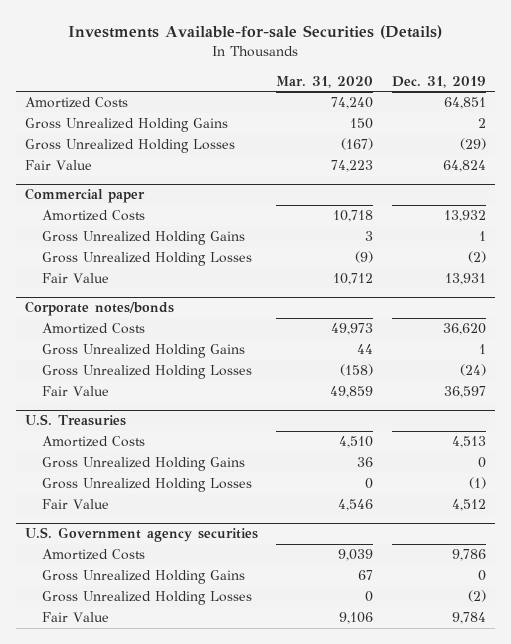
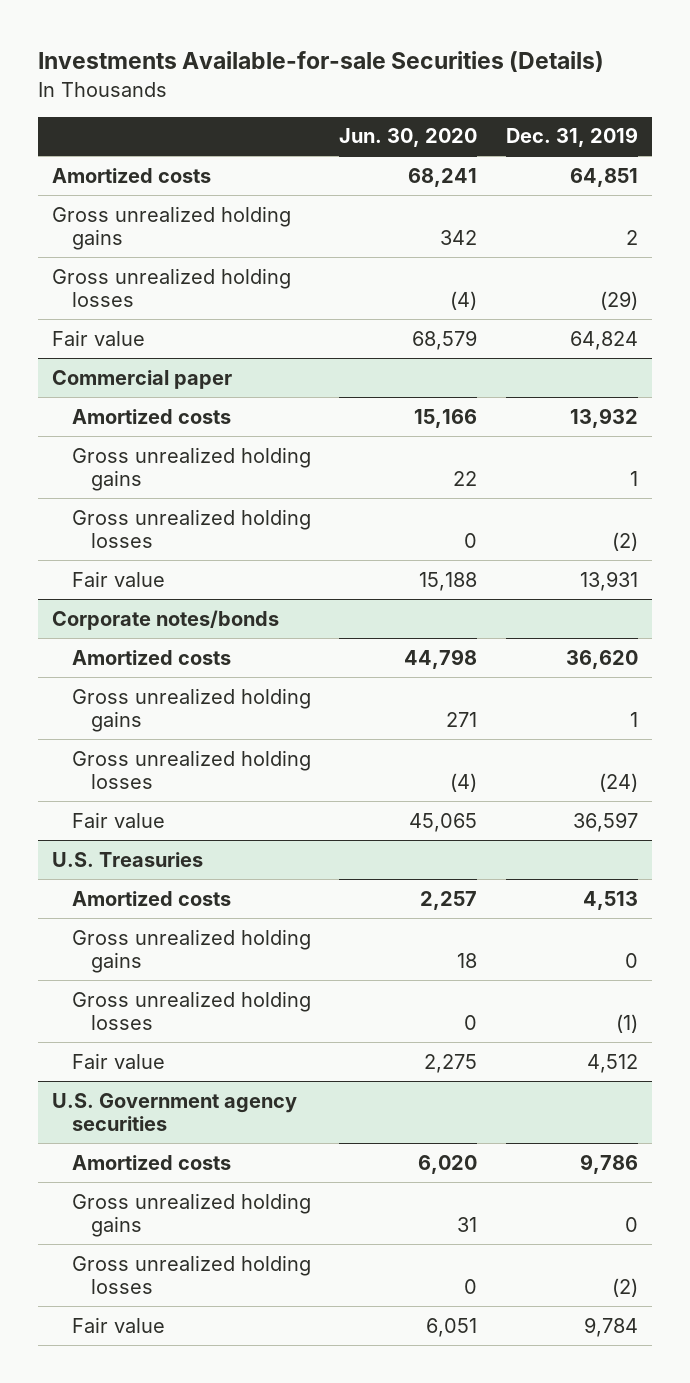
[276,75,374,88] Mar. 31, 2020 -> none
none -> [339,128,478,148] Jun. 30, 2020
[24,97,128,109] Amortized Costs -> [52,167,212,183] Amortized costs
[24,118,228,133] Gross Unrealized Holding Gains -> [52,205,292,250] Gross unrealized holding gains
[24,139,235,154] Gross Unrealized Holding Losses -> [52,267,292,307] Gross unrealized holding losses
[24,160,92,171] Fair Value -> [52,329,146,346] Fair value
[41,210,145,222] Amortized Costs -> [71,408,231,424] Amortized costs
[41,231,245,246] Gross Unrealized Holding Gains -> [71,446,311,491] Gross unrealized holding gains
[41,252,252,267] Gross Unrealized Holding Losses -> [71,508,311,548] Gross unrealized holding losses
[41,273,109,284] Fair Value -> [71,570,165,587] Fair value
[41,323,145,335] Amortized Costs -> [71,649,231,665] Amortized costs
[41,344,245,359] Gross Unrealized Holding Gains -> [71,687,311,732] Gross unrealized holding gains
[41,365,252,380] Gross Unrealized Holding Losses -> [71,749,311,789] Gross unrealized holding losses
[41,386,109,397] Fair Value -> [71,811,165,828] Fair value
[41,436,145,448] Amortized Costs -> [71,890,231,906] Amortized costs
[41,457,245,472] Gross Unrealized Holding Gains -> [71,928,311,973] Gross unrealized holding gains
[41,478,252,493] Gross Unrealized Holding Losses -> [71,990,311,1030] Gross unrealized holding losses
[41,499,109,510] Fair Value -> [71,1052,165,1069] Fair value
[41,549,145,561] Amortized Costs -> [71,1154,231,1170] Amortized costs
[41,570,245,585] Gross Unrealized Holding Gains -> [71,1192,311,1237] Gross unrealized holding gains
[41,591,252,606] Gross Unrealized Holding Losses -> [71,1254,311,1294] Gross unrealized holding losses
[41,612,109,623] Fair Value -> [71,1316,165,1333] Fair value

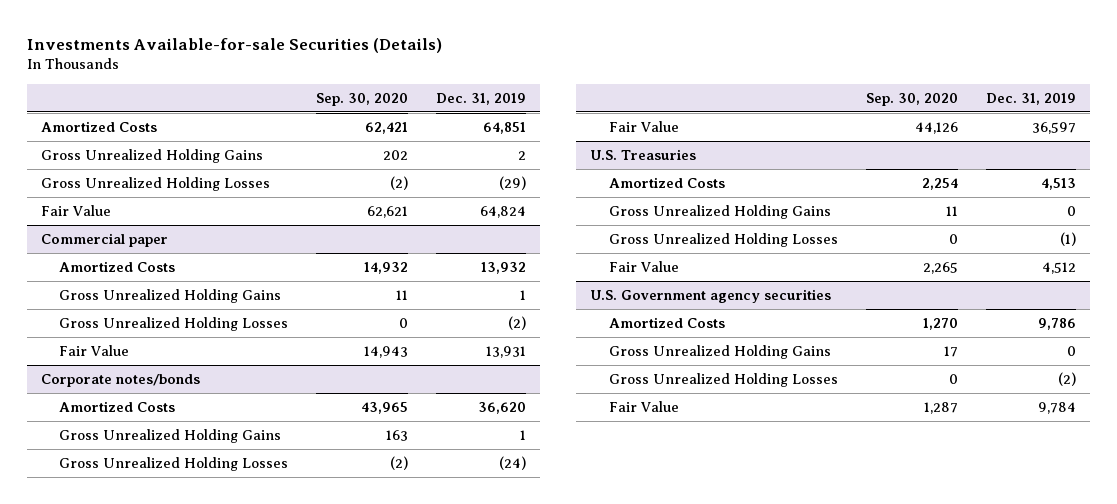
[339,128,478,148] Jun. 30, 2020 -> none
none -> [316,92,409,106] Sep. 30, 2020
[52,167,212,183] Amortized costs -> [41,120,158,132] Amortized Costs
[52,205,292,250] Gross unrealized holding gains -> [41,148,264,163] Gross Unrealized Holding Gains
[52,267,292,307] Gross unrealized holding losses -> [41,176,271,191] Gross Unrealized Holding Losses
[52,329,146,346] Fair value -> [41,204,112,216] Fair Value
[71,408,231,424] Amortized costs -> [59,260,176,272] Amortized Costs
[71,446,311,491] Gross unrealized holding gains -> [59,288,282,303] Gross Unrealized Holding Gains
[71,508,311,548] Gross unrealized holding losses -> [59,316,289,331] Gross Unrealized Holding Losses
[71,570,165,587] Fair value -> [59,344,130,356] Fair Value
[71,649,231,665] Amortized costs -> [59,400,176,412] Amortized Costs
[71,687,311,732] Gross unrealized holding gains -> [59,428,282,443] Gross Unrealized Holding Gains
[71,749,311,789] Gross unrealized holding losses -> [59,456,289,471] Gross Unrealized Holding Losses
[71,811,165,828] Fair value -> [608,120,679,132] Fair Value
[71,890,231,906] Amortized costs -> [608,176,725,188] Amortized Costs
[71,928,311,973] Gross unrealized holding gains -> [608,204,831,219] Gross Unrealized Holding Gains
[71,990,311,1030] Gross unrealized holding losses -> [608,232,838,247] Gross Unrealized Holding Losses
[71,1052,165,1069] Fair value -> [608,260,679,272] Fair Value
[71,1154,231,1170] Amortized costs -> [608,316,725,328] Amortized Costs
[71,1192,311,1237] Gross unrealized holding gains -> [608,344,831,359] Gross Unrealized Holding Gains
[71,1254,311,1294] Gross unrealized holding losses -> [608,372,838,387] Gross Unrealized Holding Losses
[71,1316,165,1333] Fair value -> [608,400,679,412] Fair Value

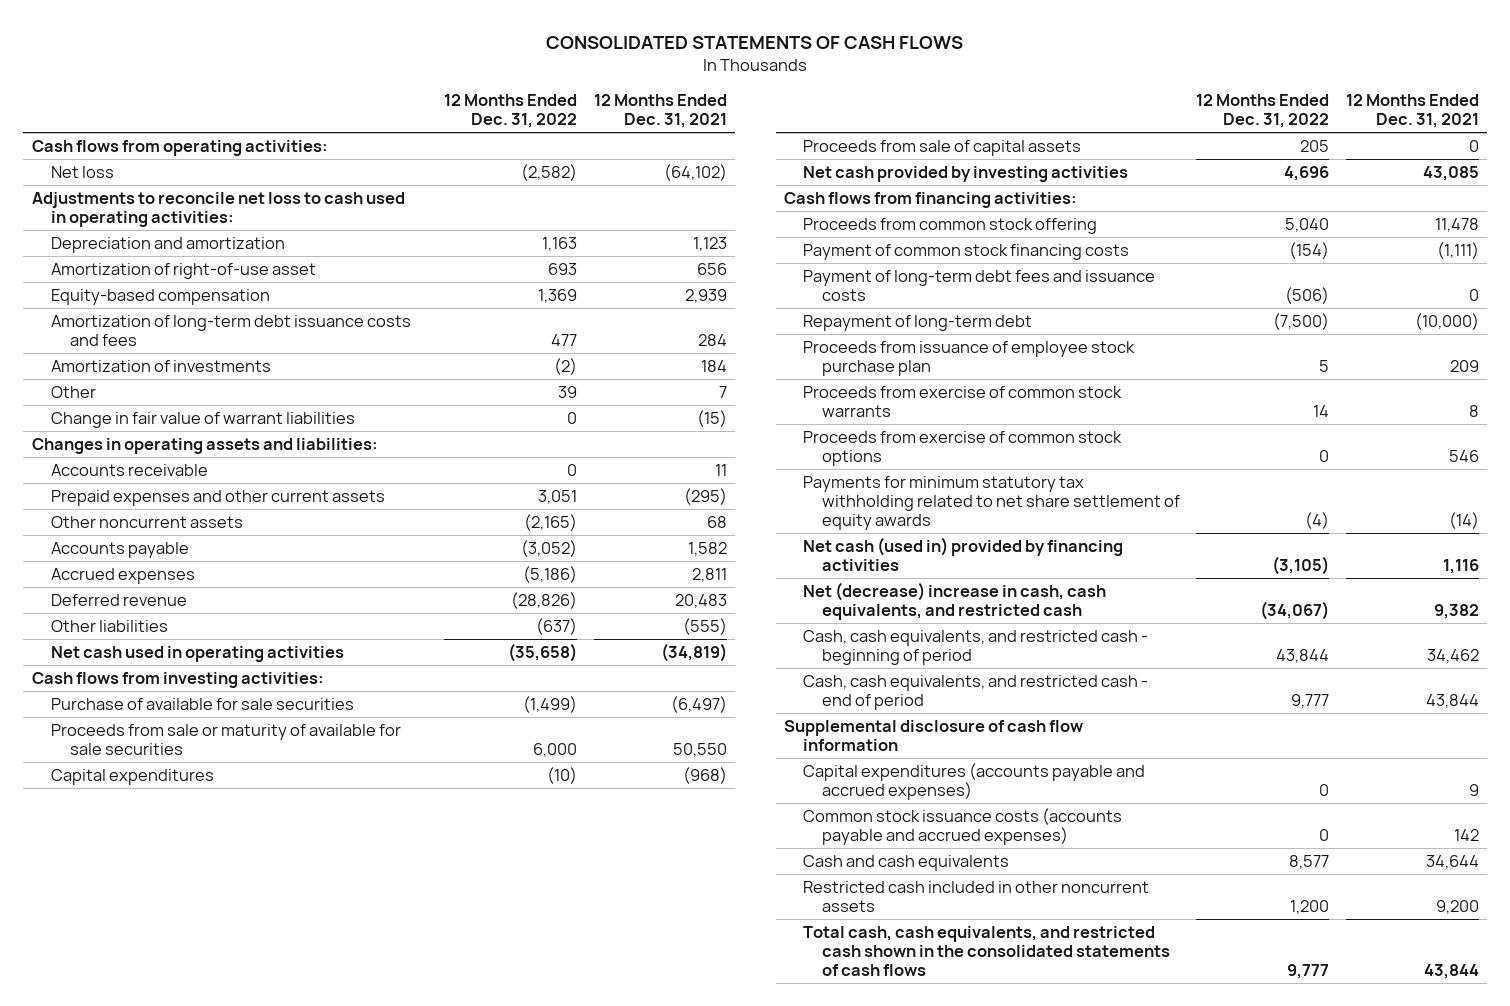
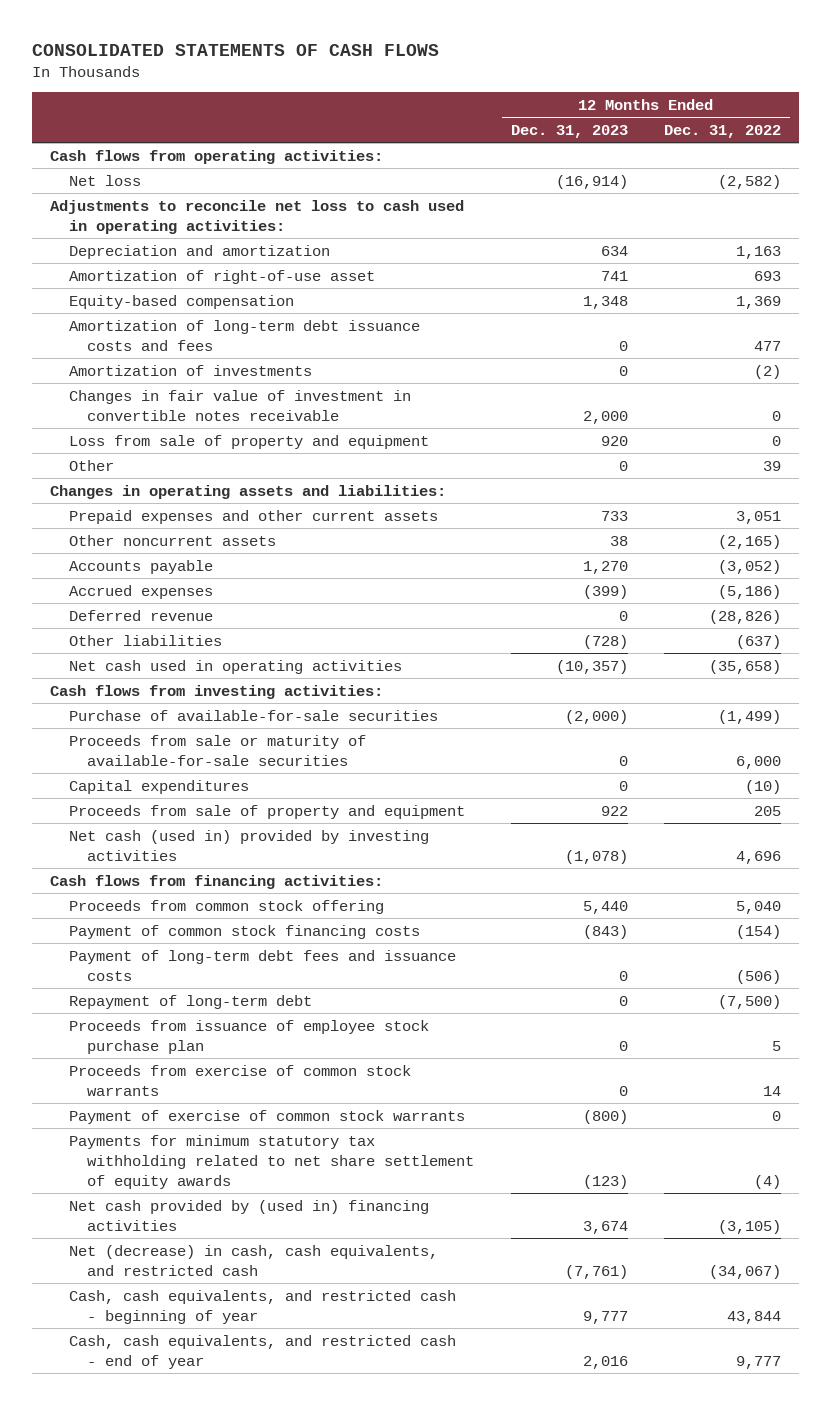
[593,93,727,129] 12 Months Ended Dec. 31, 2021 -> none
none -> [510,125,628,139] Dec. 31, 2023
none -> [68,389,411,421] Changes in fair value of investment in convertible notes receivable
none -> [68,434,429,449] Loss from sale of property and equipment
[50,411,355,428] Change in fair value of warrant liabilities -> none
[50,463,208,476] Accounts receivable -> none
[50,697,354,710] Purchase of available for sale securities -> [68,709,438,721] Purchase of available-for-sale securities
[50,723,401,756] Proceeds from sale or maturity of available for sale securities -> [68,734,366,766] Proceeds from sale or maturity of available-for-sale securities
[802,139,1081,156] Proceeds from sale of capital assets -> [68,804,465,819] Proceeds from sale of property and equipment
[802,165,1128,182] Net cash provided by investing activities -> [68,829,429,861] Net cash (used in) provided by investing activities
[802,430,1122,467] Proceeds from exercise of common stock options -> none
none -> [68,1109,465,1124] Payment of exercise of common stock warrants
[783,719,1083,752] Supplemental disclosure of cash flow information -> none
[802,762,1145,801] Capital expenditures (accounts payable and accrued expenses) -> none
[802,807,1122,846] Common stock issuance costs (accounts payable and accrued expenses) -> none
[802,854,1009,871] Cash and cash equivalents -> none
[802,880,1149,913] Restricted cash included in other noncurrent assets -> none
[802,925,1170,977] Total cash, cash equivalents, and restricted cash shown in the consolidated statements of cash flows -> none
[802,536,1123,572] Net cash (used in) provided by financing activities -> [68,1199,429,1231] Net cash provided by (used in) financing activities
[802,581,1106,621] Net (decrease) increase in cash, cash equivalents, and restricted cash -> [68,1244,438,1276] Net (decrease) in cash, cash equivalents, and restricted cash
[802,629,1148,666] Cash, cash equivalents, and restricted cash - beginning of period -> [68,1289,456,1324] Cash, cash equivalents, and restricted cash - beginning of year
[802,674,1148,711] Cash, cash equivalents, and restricted cash - end of period -> [68,1334,456,1369] Cash, cash equivalents, and restricted cash - end of year

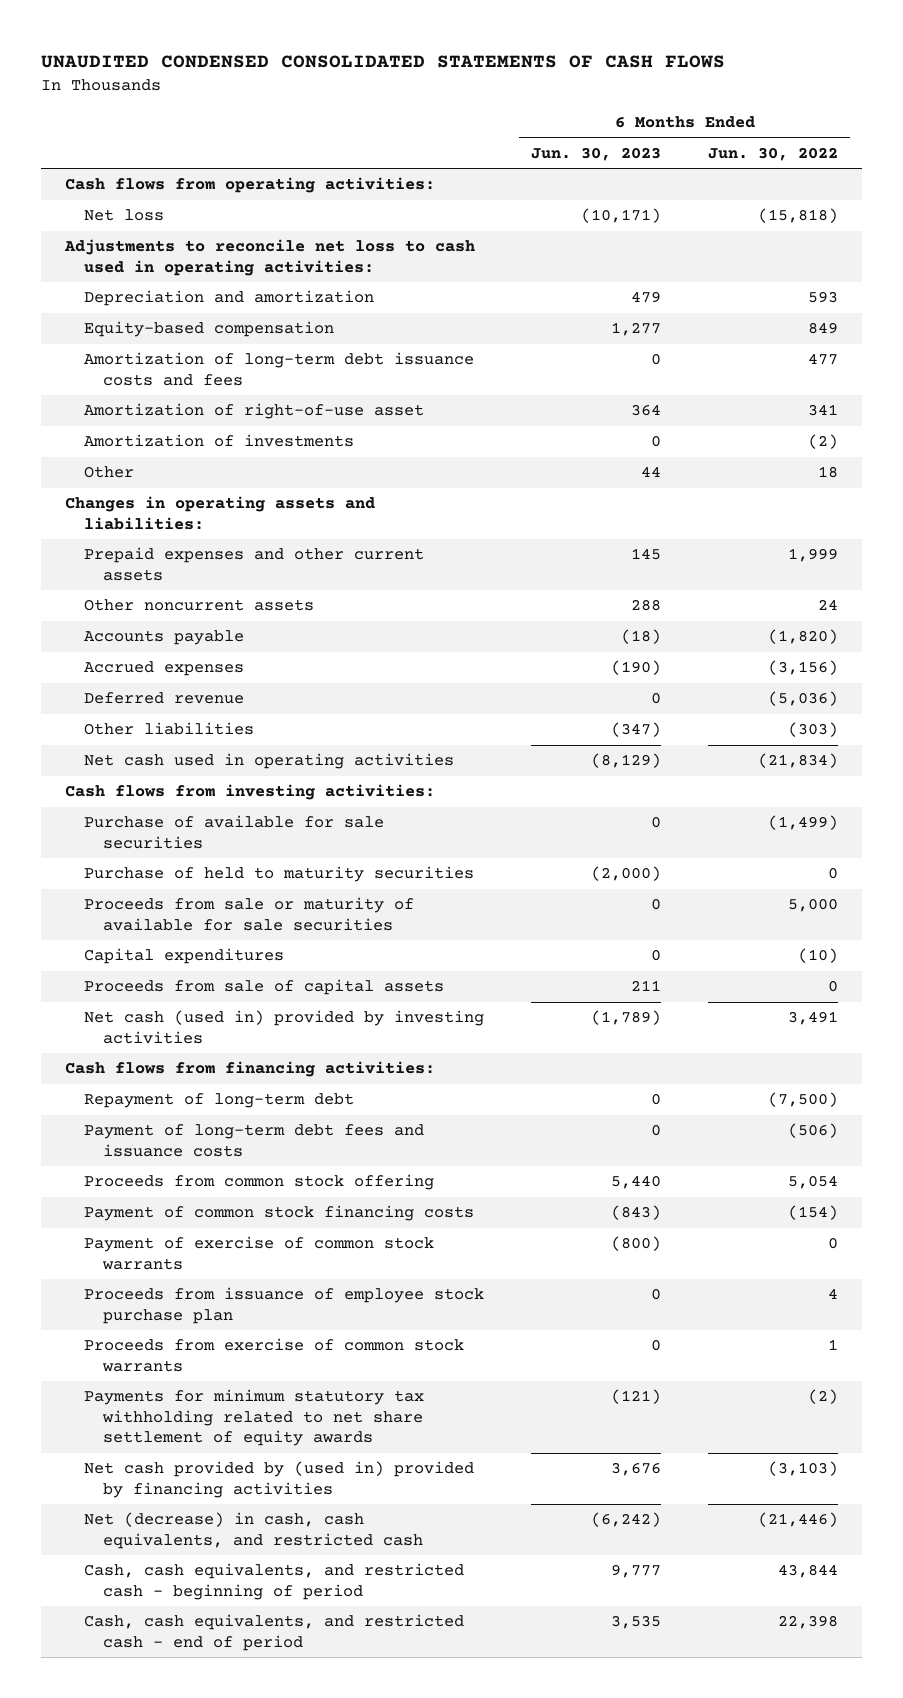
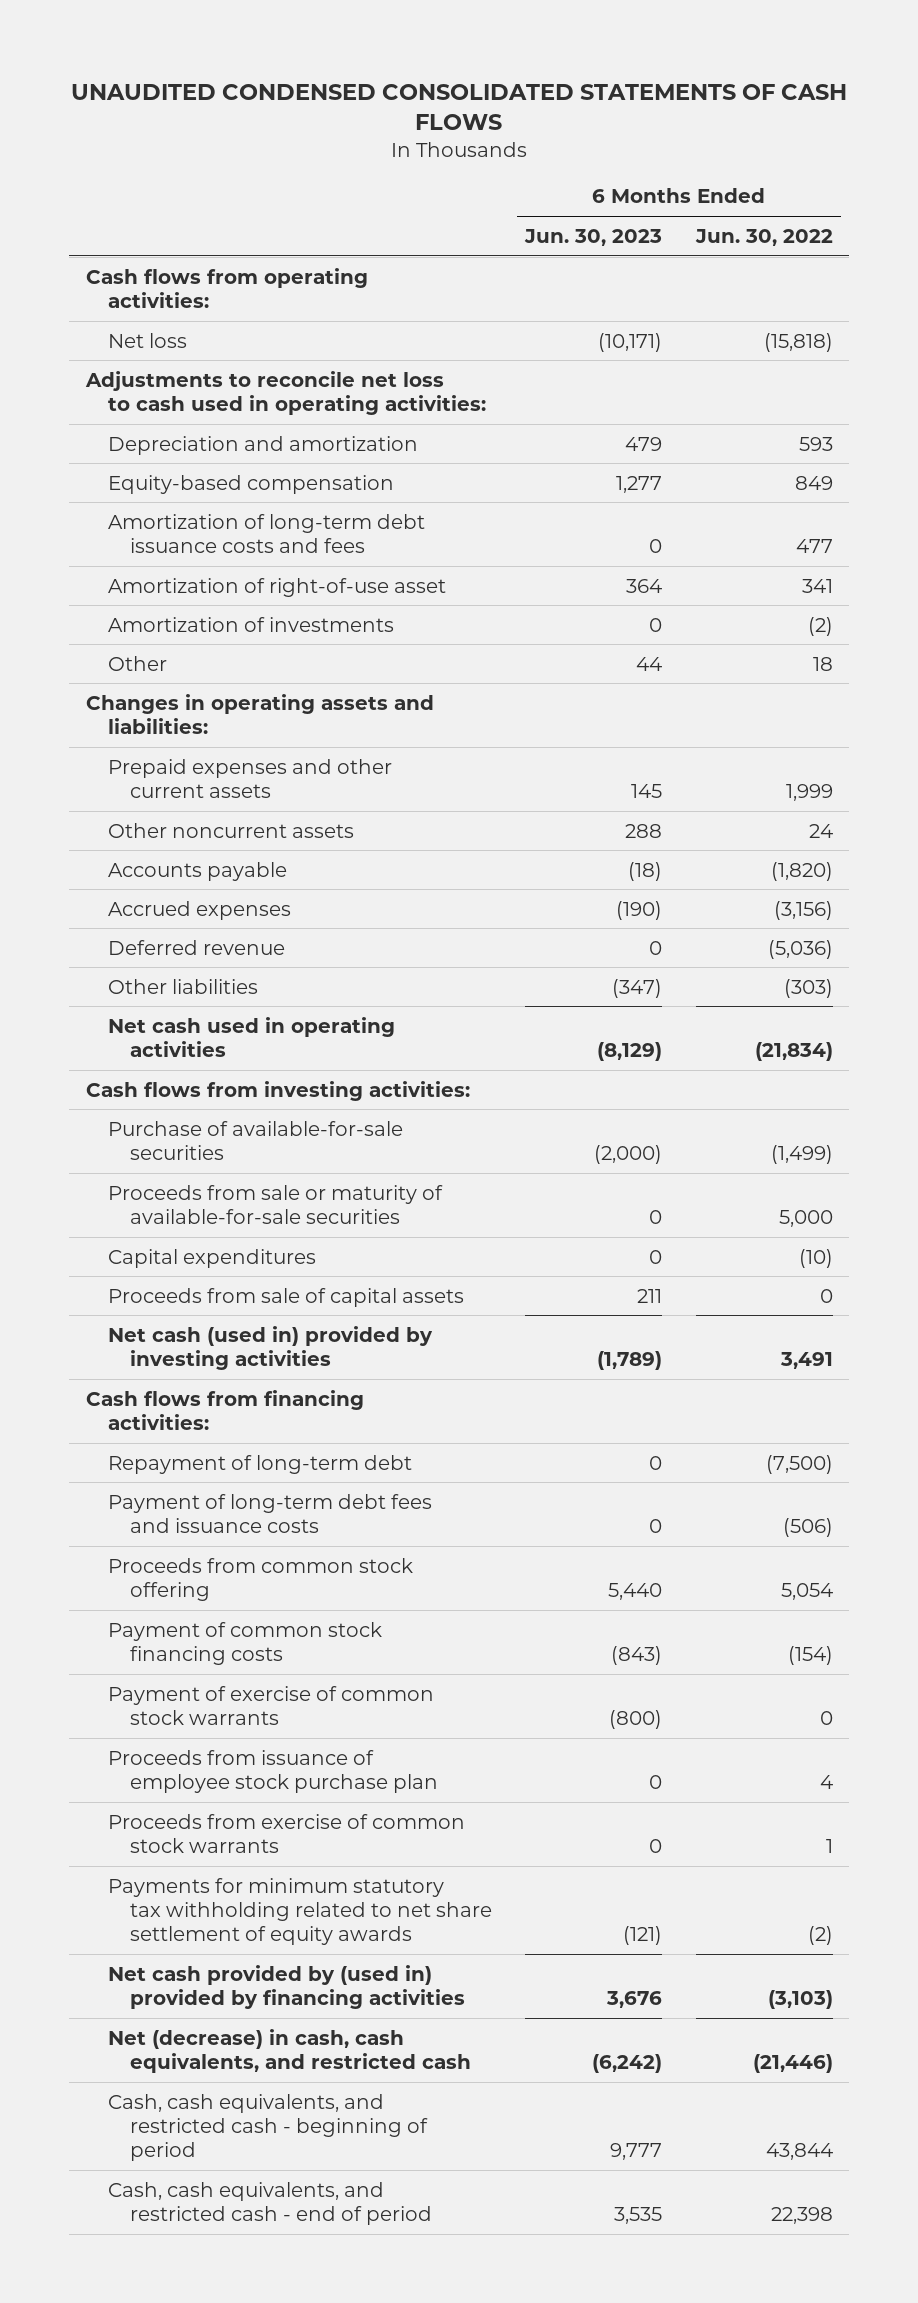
[83,866,474,883] Purchase of held to maturity securities -> none
[83,815,384,849] Purchase of available for sale securities -> [107,1120,403,1160] Purchase of available-for-sale securities
[651,816,662,829] 0 -> [594,1144,663,1164] (2,000)
[83,897,414,931] Proceeds from sale or maturity of available for sale securities -> [107,1184,443,1224] Proceeds from sale or maturity of available-for-sale securities

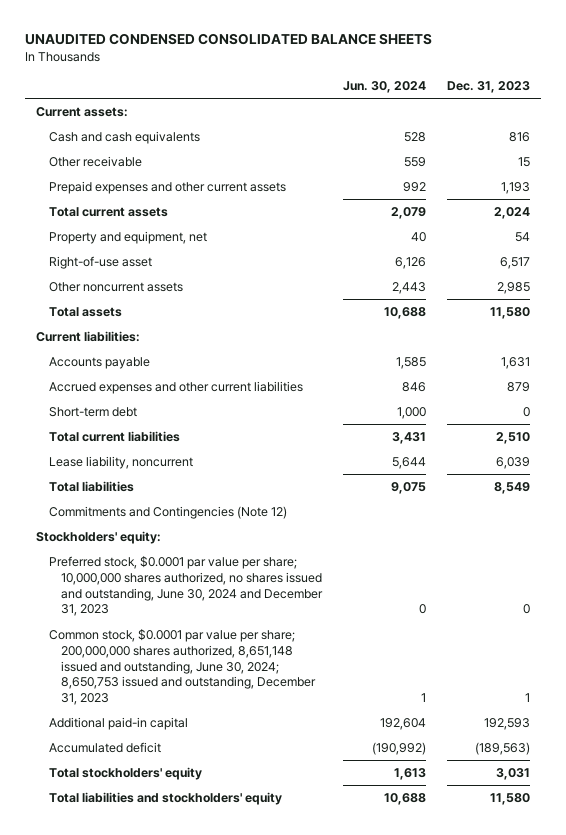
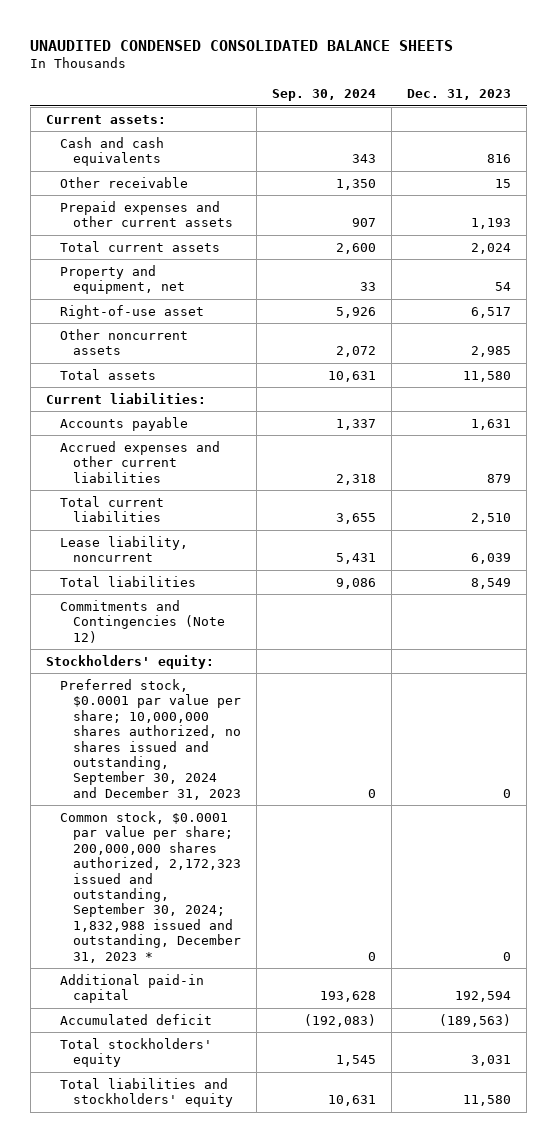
[343,81,427,94] Jun. 30, 2024 -> none
none -> [272,89,377,102] Sep. 30, 2024
[48,406,137,417] Short-term debt -> none
[48,555,324,617] Preferred stock, $0.0001 par value per share; 10,000,000 shares authorized, no shares issued and outstanding, June 30, 2024 and December 31, 2023 -> [59,678,242,800] Preferred stock, $0.0001 par value per share; 10,000,000 shares authorized, no shares issued and outstanding, September 30, 2024 and December 31, 2023
[48,628,317,706] Common stock, $0.0001 par value per share; 200,000,000 shares authorized, 8,651,148 issued and outstanding, June 30, 2024; 8,650,753 issued and outstanding, December 31, 2023 -> [59,810,242,963] Common stock, $0.0001 par value per share; 200,000,000 shares authorized, 2,172,323 issued and outstanding, September 30, 2024; 1,832,988 issued and outstanding, December 31, 2023 *
[525,693,531,703] 1 -> [503,951,512,961] 0
[484,717,531,730] 192,593 -> [455,991,512,1003] 192,594

